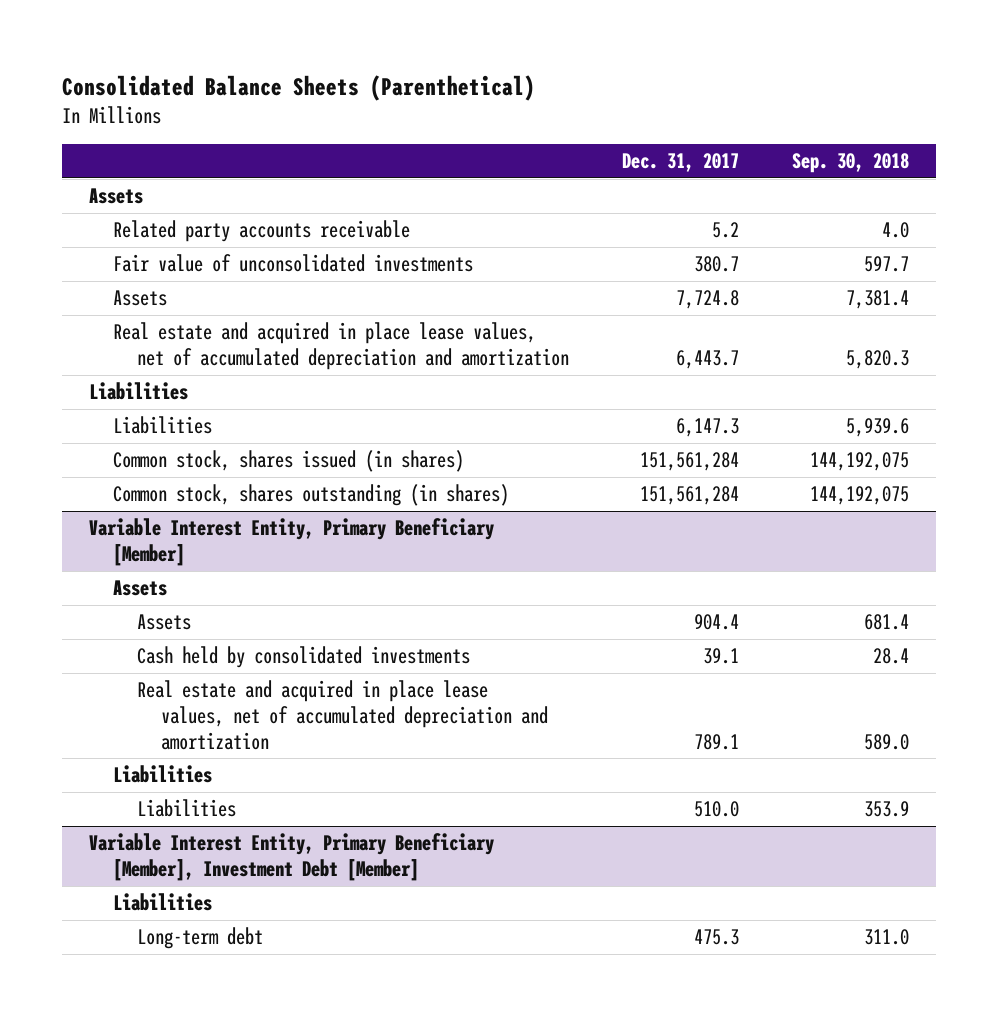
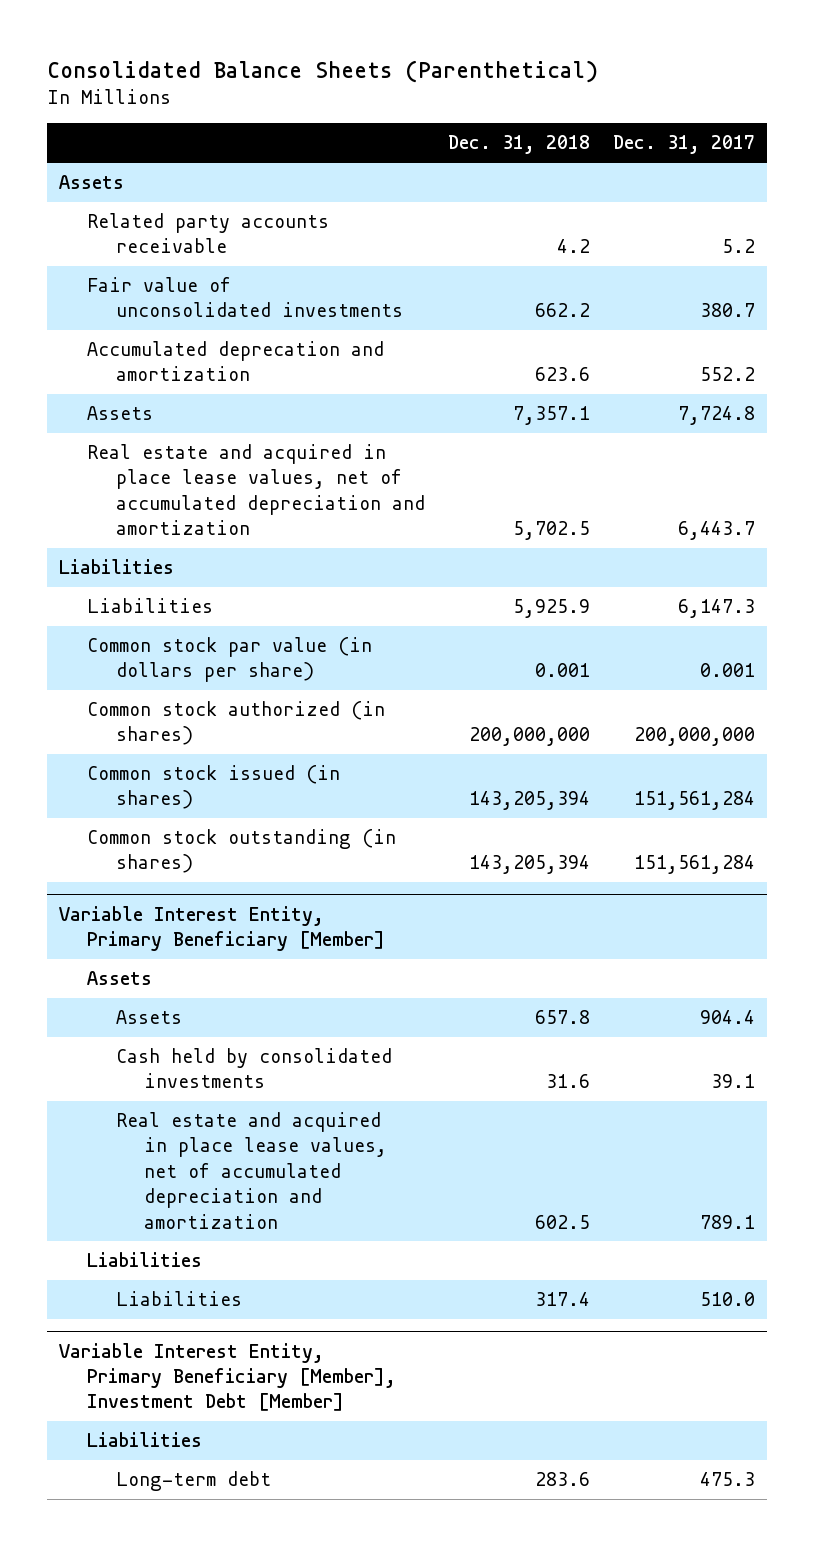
[792,153,910,174] Sep. 30, 2018 -> none
none -> [447,135,590,155] Dec. 31, 2018
none -> [87,341,385,382] Accumulated deprecation and amortization
none -> [87,637,373,683] Common stock par value (in dollars per share)
none -> [87,701,386,746] Common stock authorized (in shares)
[112,450,464,473] Common stock, shares issued (in shares) -> [87,765,341,810] Common stock issued (in shares)
[112,484,509,507] Common stock, shares outstanding (in shares) -> [87,829,397,874] Common stock outstanding (in shares)

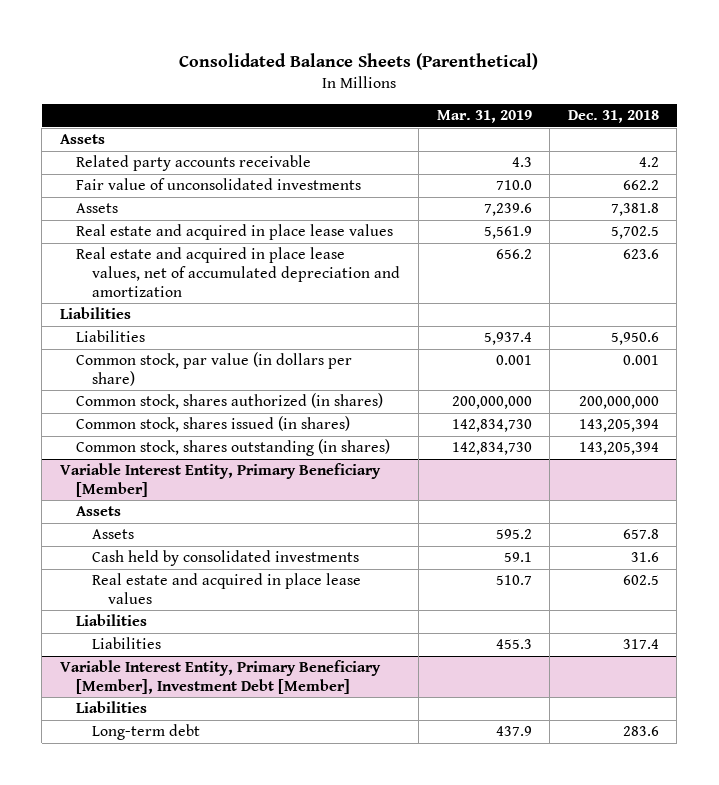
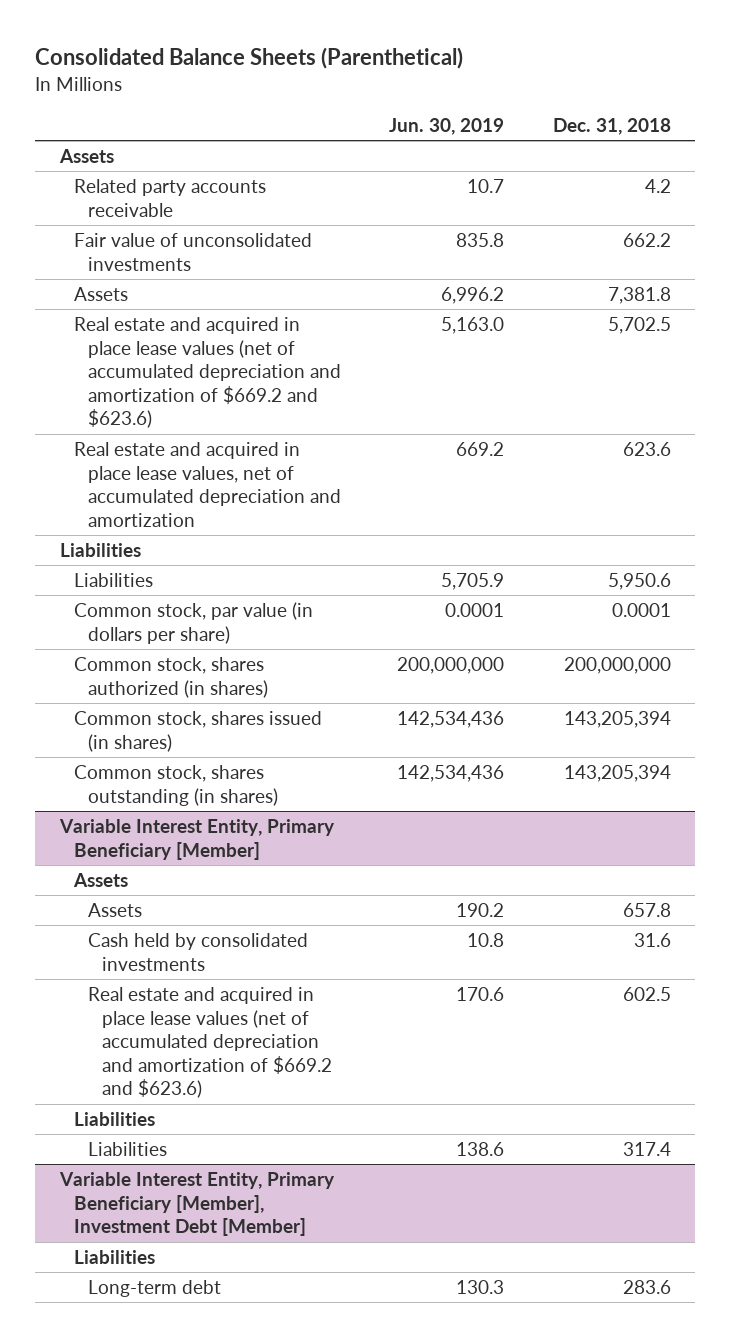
[436,110,532,124] Mar. 31, 2019 -> none
none -> [389,118,505,136] Jun. 30, 2019
[76,224,394,241] Real estate and acquired in place lease values -> [73,317,341,429] Real estate and acquired in place lease values (net of accumulated depreciation and amortization of $669.2 and $623.6)
[622,355,659,366] 0.001 -> [611,603,671,618] 0.0001
[92,573,362,604] Real estate and acquired in place lease values -> [87,987,332,1099] Real estate and acquired in place lease values (net of accumulated depreciation and amortization of $669.2 and $623.6)

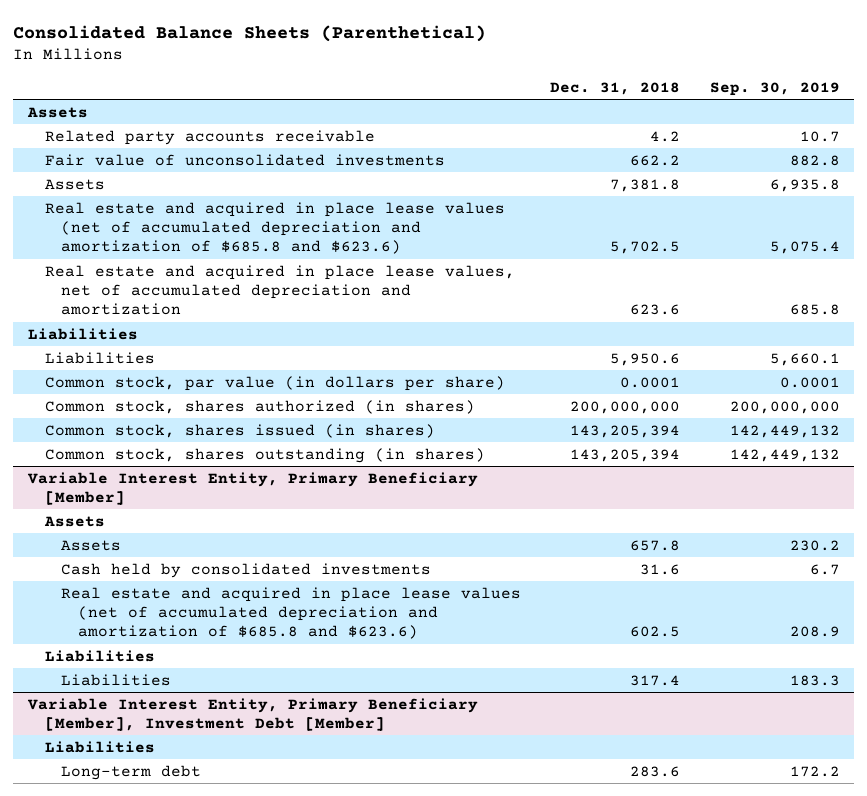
[389,118,505,136] Jun. 30, 2019 -> none
none -> [709,82,840,97] Sep. 30, 2019
[73,317,341,429] Real estate and acquired in place lease values (net of accumulated depreciation and amortization of $669.2 and $623.6) -> [44,201,505,255] Real estate and acquired in place lease values (net of accumulated depreciation and amortization of $685.8 and $623.6)
[87,987,332,1099] Real estate and acquired in place lease values (net of accumulated depreciation and amortization of $669.2 and $623.6) -> [61,586,522,640] Real estate and acquired in place lease values (net of accumulated depreciation and amortization of $685.8 and $623.6)

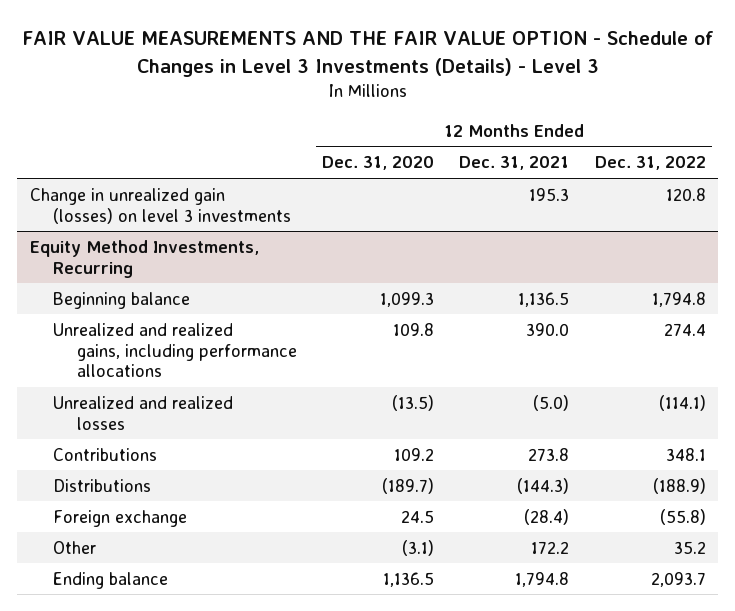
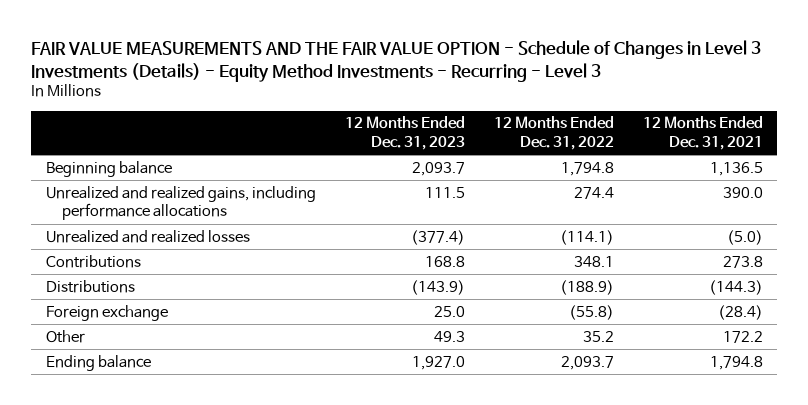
[21,30,714,77] FAIR VALUE MEASUREMENTS AND THE FAIR VALUE OPTION - Schedule of Changes in Level 3 Investments (Details) - Level 3 -> [31,39,762,82] FAIR VALUE MEASUREMENTS AND THE FAIR VALUE OPTION - Schedule of Changes in Level 3 Investments (Details) - Equity Method Investments - Recurring - Level 3
[322,156,435,171] Dec. 31, 2020 -> none
none -> [344,116,465,151] 12 Months Ended Dec. 31, 2023
[29,187,292,224] Change in unrealized gain (losses) on level 3 investments -> none
[29,239,259,278] Equity Method Investments, Recurring -> none

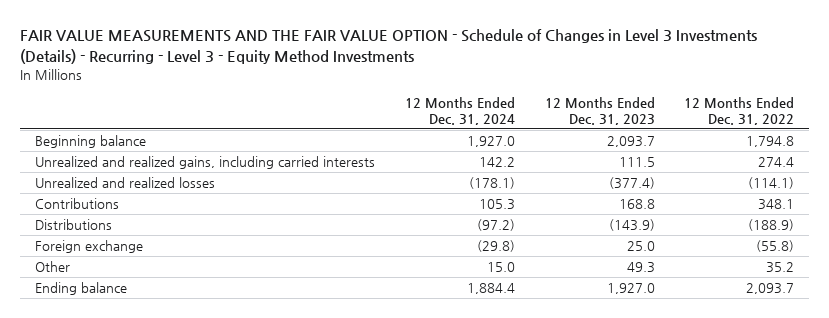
[31,39,762,82] FAIR VALUE MEASUREMENTS AND THE FAIR VALUE OPTION - Schedule of Changes in Level 3 Investments (Details) - Equity Method Investments - Recurring - Level 3 -> [19,29,757,64] FAIR VALUE MEASUREMENTS AND THE FAIR VALUE OPTION - Schedule of Changes in Level 3 Investments (Details) - Recurring - Level 3 - Equity Method Investments
[642,116,763,151] 12 Months Ended Dec. 31, 2021 -> none
none -> [404,96,515,125] 12 Months Ended Dec. 31, 2024
[45,185,316,221] Unrealized and realized gains, including performance allocations -> [34,156,375,170] Unrealized and realized gains, including carried interests

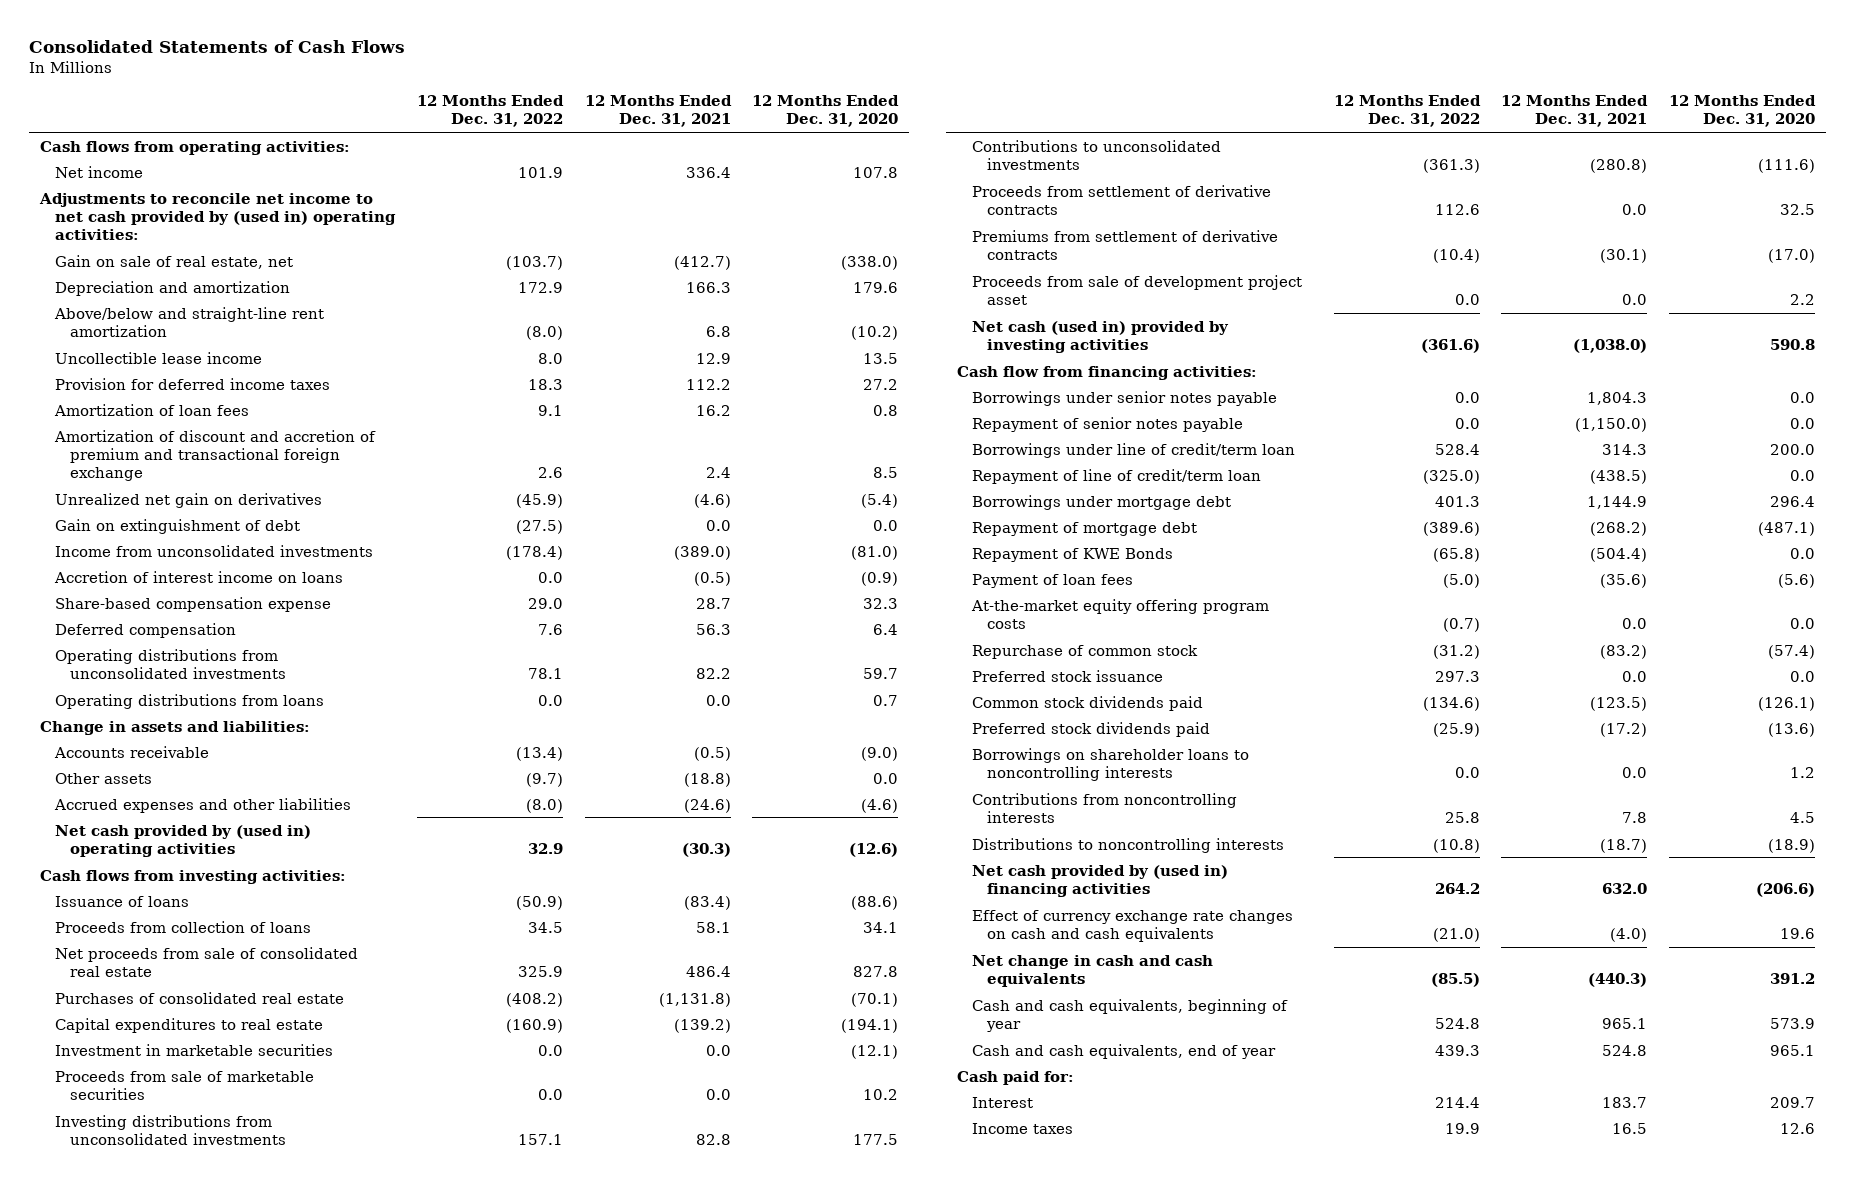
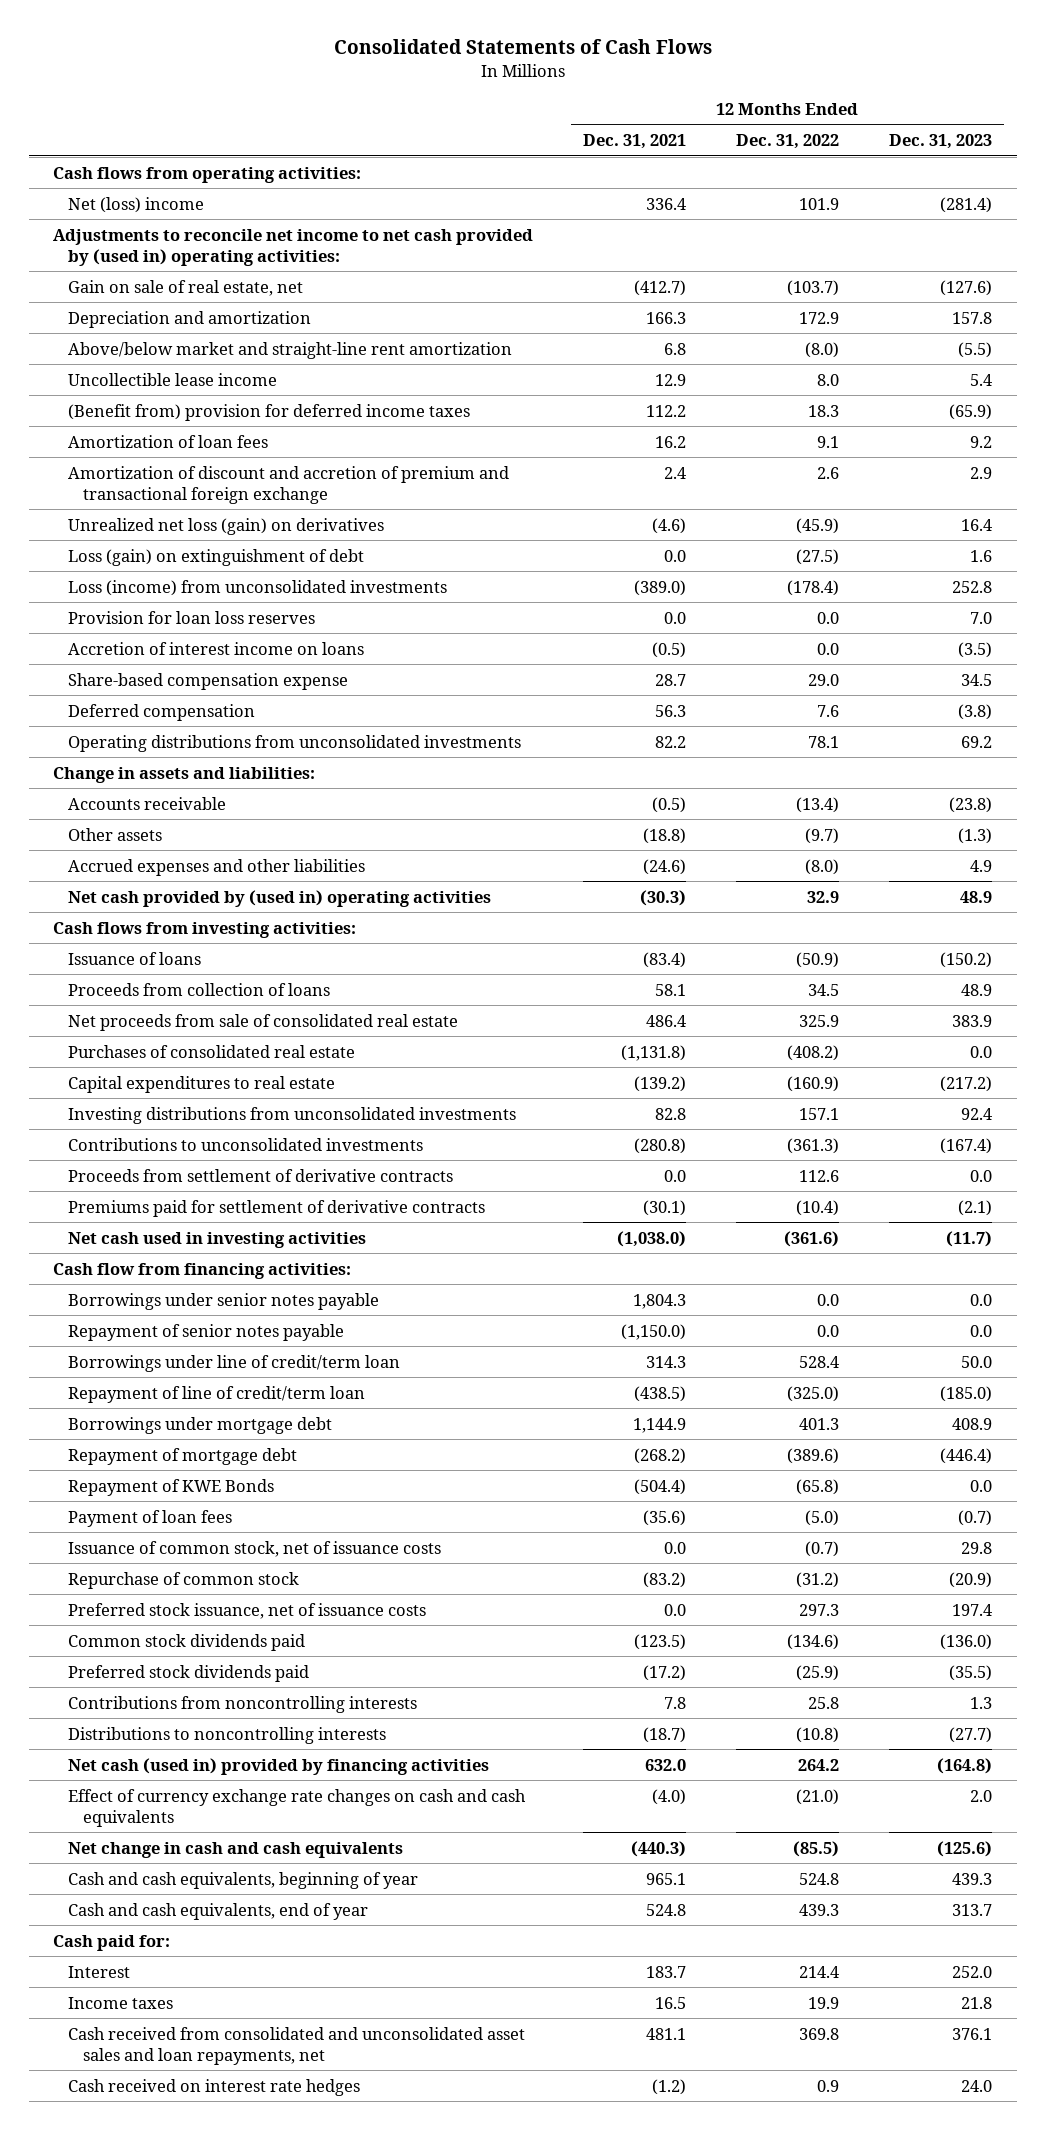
[752,95,900,128] 12 Months Ended Dec. 31, 2020 -> none
none -> [888,134,992,150] Dec. 31, 2023
[55,165,144,178] Net income -> [68,196,205,213] Net (loss) income
[54,306,325,337] Above/below and straight-line rent amortization -> [68,341,513,359] Above/below market and straight-line rent amortization
[55,377,331,390] Provision for deferred income taxes -> [68,403,471,421] (Benefit from) provision for deferred income taxes
[55,492,323,508] Unrealized net gain on derivatives -> [68,517,385,535] Unrealized net loss (gain) on derivatives
[55,518,301,534] Gain on extinguishment of debt -> [68,548,365,566] Loss (gain) on extinguishment of debt
[55,544,374,557] Income from unconsolidated investments -> [68,579,448,596] Loss (income) from unconsolidated investments
none -> [68,610,316,624] Provision for loan loss reserves
[55,693,325,709] Operating distributions from loans -> none
[55,1043,334,1056] Investment in marketable securities -> none
[55,1070,315,1100] Proceeds from sale of marketable securities -> none
[972,274,1303,305] Proceeds from sale of development project asset -> none
[972,229,1279,260] Premiums from settlement of derivative contracts -> [68,1199,486,1217] Premiums paid for settlement of derivative contracts
[972,320,1230,353] Net cash (used in) provided by investing activities -> [68,1231,367,1248] Net cash used in investing activities
[971,598,1270,629] At-the-market equity offering program costs -> none
none -> [68,1540,442,1557] Issuance of common stock, net of issuance costs
[972,669,1164,682] Preferred stock issuance -> [68,1602,427,1619] Preferred stock issuance, net of issuance costs
[972,747,1250,781] Borrowings on shareholder loans to noncontrolling interests -> none
[972,864,1229,897] Net cash provided by (used in) financing activities -> [68,1757,490,1775] Net cash (used in) provided by financing activities
none -> [68,2026,526,2065] Cash received from consolidated and unconsolidated asset sales and loan repayments, net
none -> [68,2078,361,2096] Cash received on interest rate hedges

